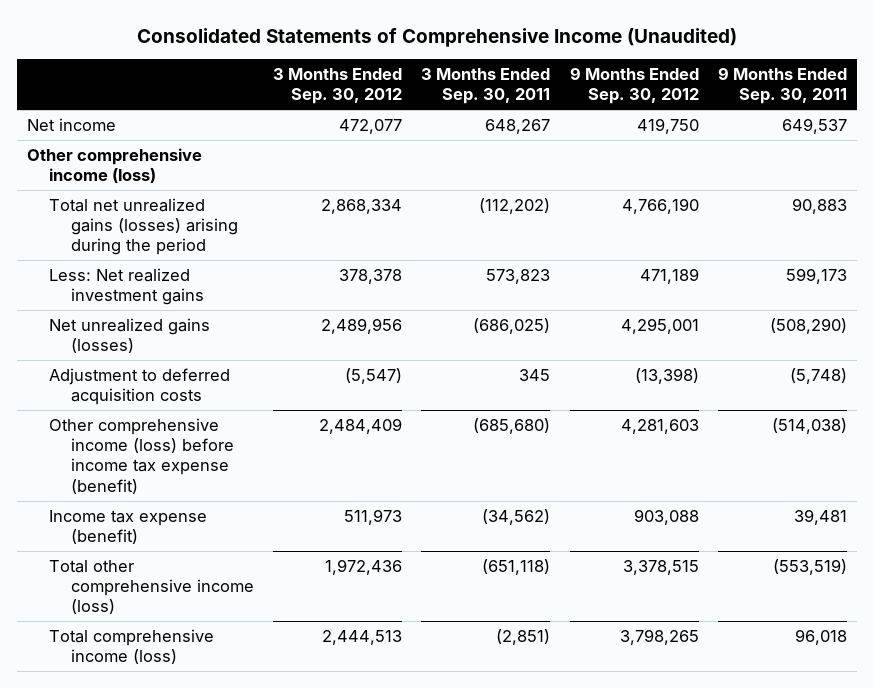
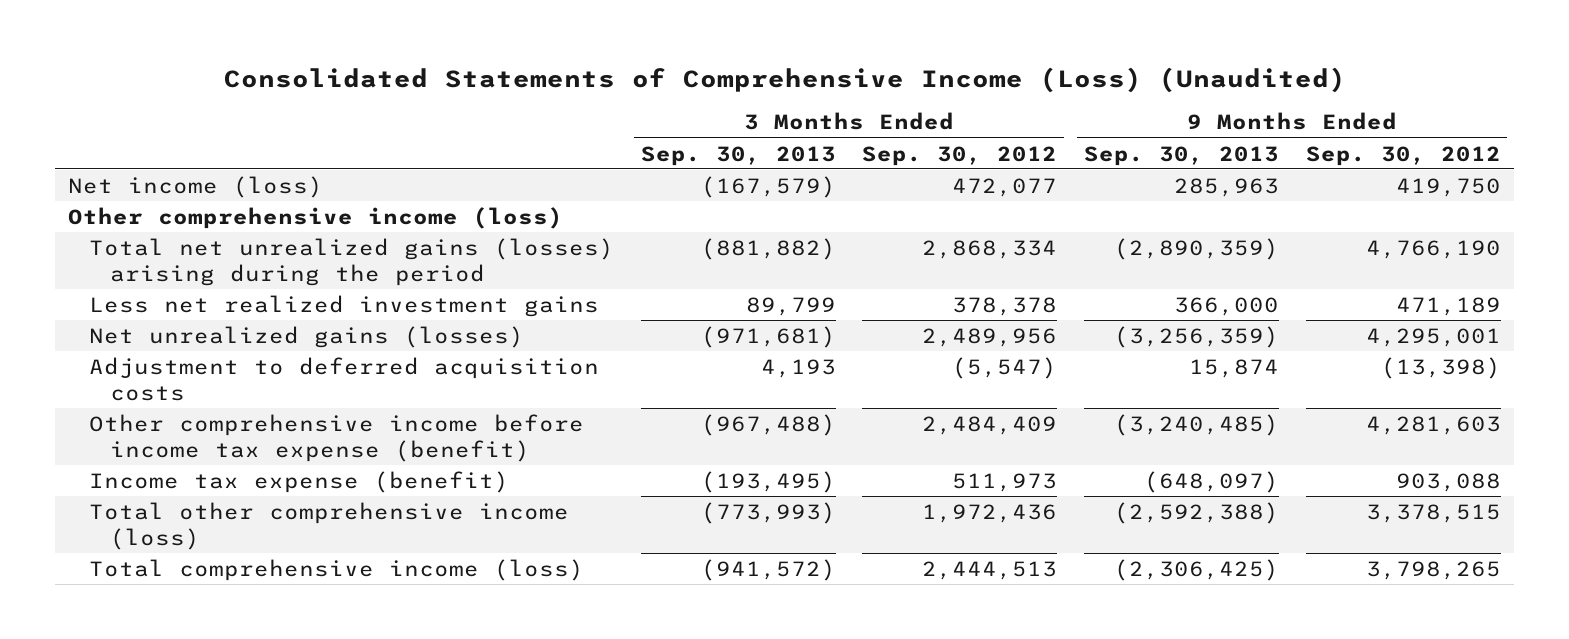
[137,27,738,47] Consolidated Statements of Comprehensive Income (Unaudited) -> [223,66,1346,93] Consolidated Statements of Comprehensive Income (Loss) (Unaudited)
[421,68,551,105] 3 Months Ended Sep. 30, 2011 -> none
[718,67,848,105] 9 Months Ended Sep. 30, 2011 -> none
none -> [640,145,836,166] Sep. 30, 2013
none -> [1084,145,1280,166] Sep. 30, 2013
[26,117,116,131] Net income -> [68,175,324,198] Net income (loss)
[48,267,204,306] Less: Net realized investment gains -> [89,294,600,317] Less net realized investment gains
[48,417,234,494] Other comprehensive income (loss) before income tax expense (benefit) -> [89,413,585,462] Other comprehensive income before income tax expense (benefit)

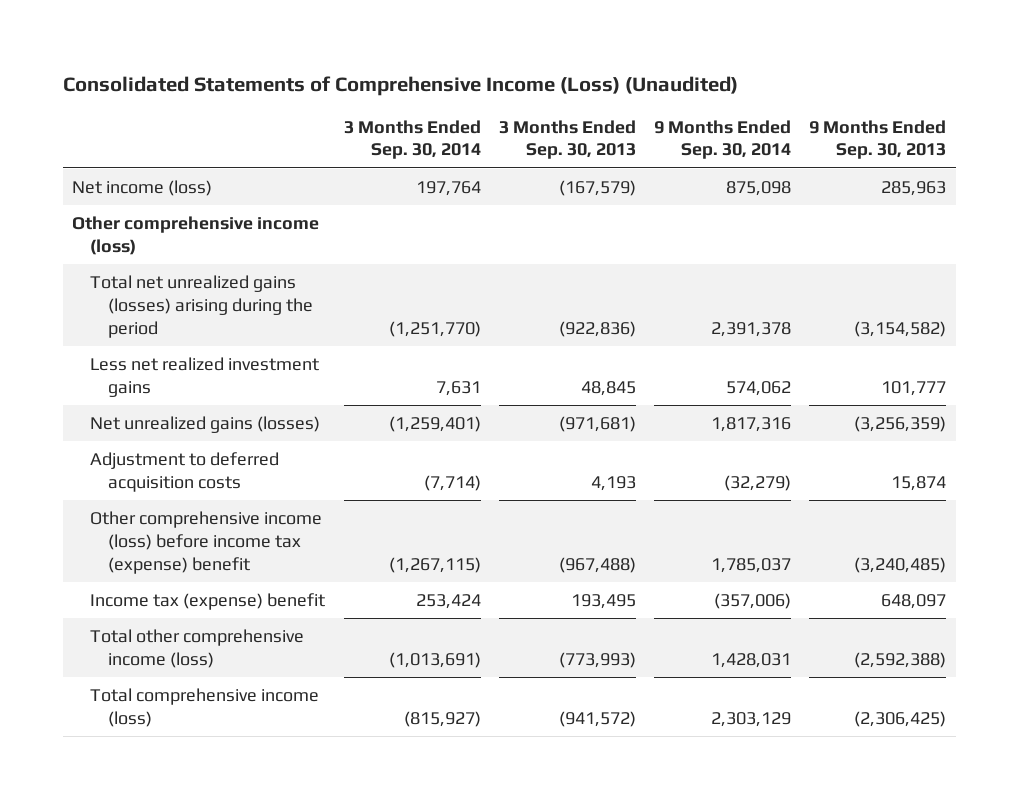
[862,145,1058,166] Sep. 30, 2012 -> none
[1305,145,1501,166] Sep. 30, 2012 -> none
none -> [343,119,481,160] 3 Months Ended Sep. 30, 2014
none -> [654,119,792,160] 9 Months Ended Sep. 30, 2014
[700,237,836,260] (881,882) -> [558,320,636,337] (922,836)
[1114,237,1280,260] (2,890,359) -> [854,320,947,337] (3,154,582)
[745,296,836,316] 89,799 -> [580,380,636,396] 48,845
[1174,296,1280,316] 366,000 -> [881,380,947,396] 101,777
[89,413,585,462] Other comprehensive income before income tax expense (benefit) -> [90,511,323,574] Other comprehensive income (loss) before income tax (expense) benefit
[89,470,510,493] Income tax expense (benefit) -> [90,593,326,611] Income tax (expense) benefit
[700,470,836,493] (193,495) -> [570,594,636,610] 193,495
[1144,470,1280,493] (648,097) -> [881,594,947,610] 648,097

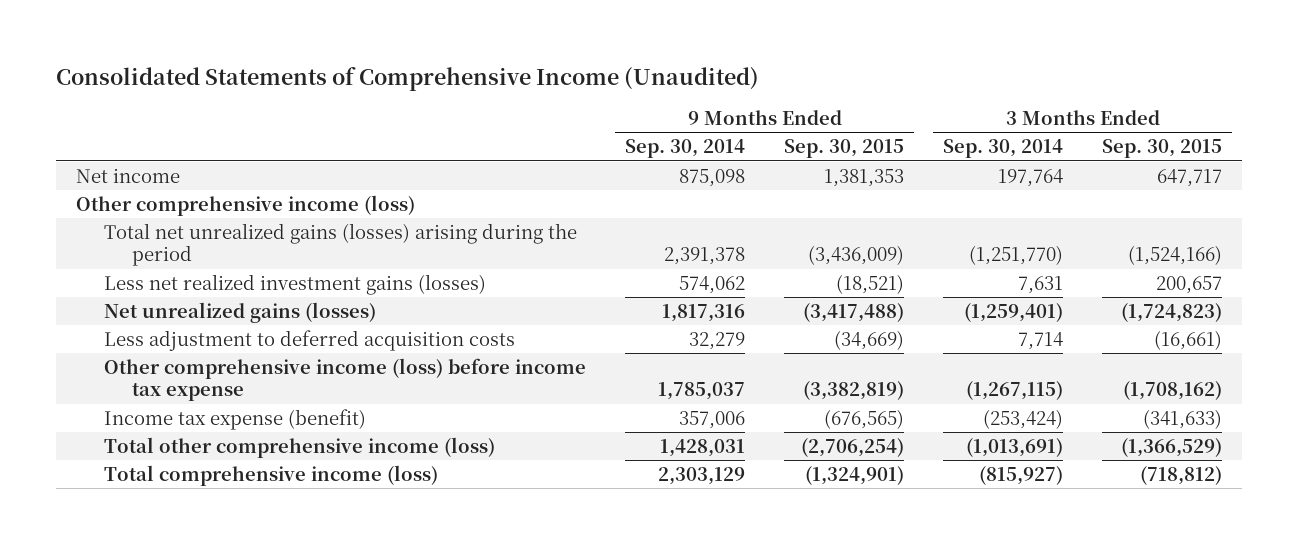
[62,75,738,96] Consolidated Statements of Comprehensive Income (Loss) (Unaudited) -> [56,67,760,92] Consolidated Statements of Comprehensive Income (Unaudited)
[498,119,636,160] 3 Months Ended Sep. 30, 2013 -> none
[809,119,947,160] 9 Months Ended Sep. 30, 2013 -> none
none -> [784,139,905,159] Sep. 30, 2015
none -> [1102,139,1223,159] Sep. 30, 2015
[71,180,212,197] Net income (loss) -> [75,168,180,184] Net income
[90,357,320,397] Less net realized investment gains -> [103,274,486,296] Less net realized investment gains (losses)
[90,452,280,492] Adjustment to deferred acquisition costs -> [103,330,515,352] Less adjustment to deferred acquisition costs
[423,474,481,491] (7,714) -> [1018,332,1064,351] 7,714
[724,474,792,491] (32,279) -> [688,332,745,351] 32,279
[90,511,323,574] Other comprehensive income (loss) before income tax (expense) benefit -> [103,358,586,402] Other comprehensive income (loss) before income tax expense
[90,593,326,611] Income tax (expense) benefit -> [103,409,366,431] Income tax expense (benefit)
[415,594,481,610] 253,424 -> [983,409,1064,430] (253,424)
[714,593,792,610] (357,006) -> [678,411,745,430] 357,006

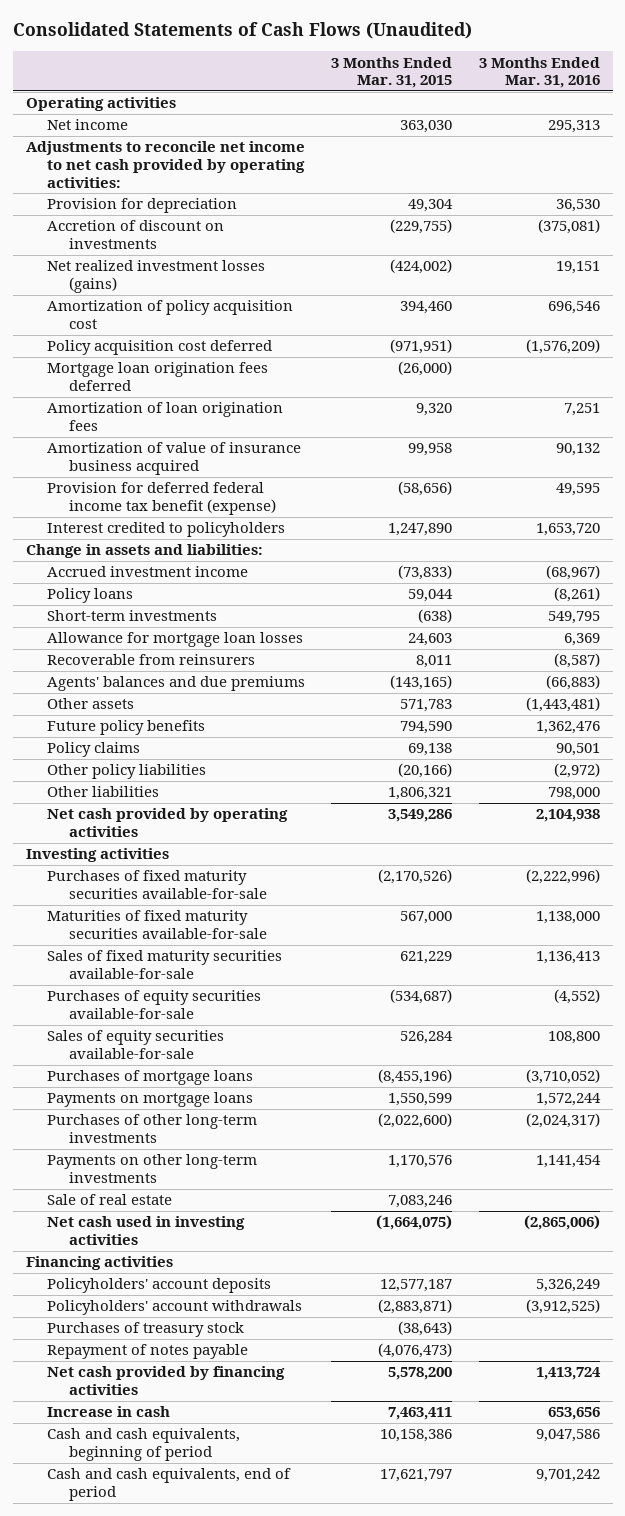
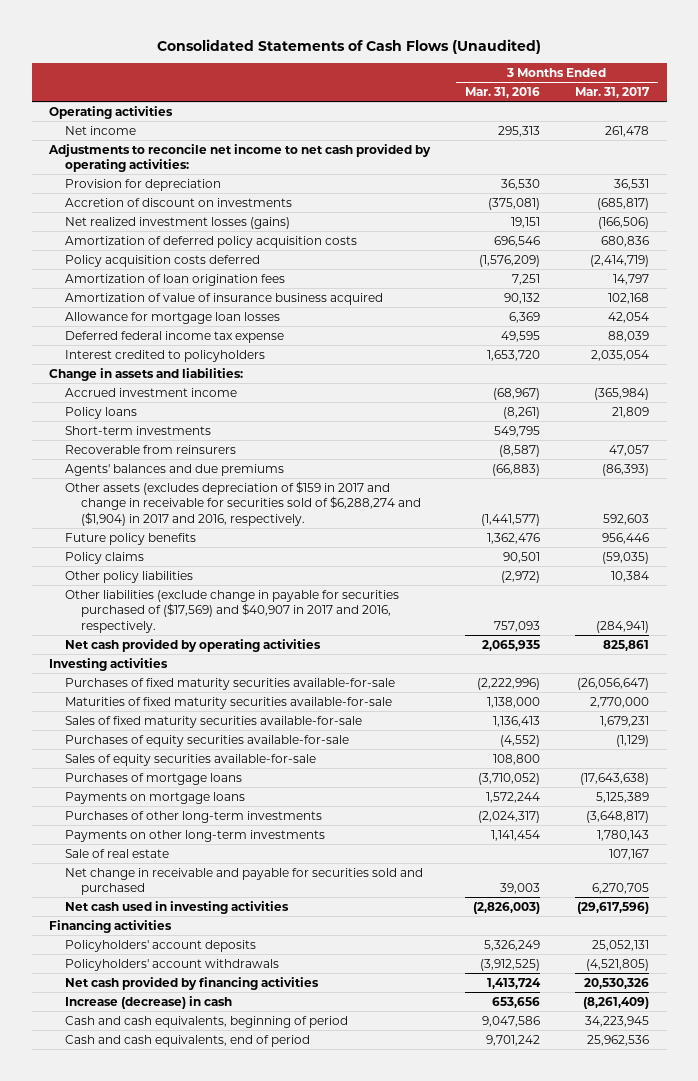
[331,56,453,89] 3 Months Ended Mar. 31, 2015 -> none
none -> [575,87,651,99] Mar. 31, 2017
[47,362,269,392] Mortgage loan origination fees deferred -> none
[47,300,294,330] Amortization of policy acquisition cost -> [65,235,358,248] Amortization of deferred policy acquisition costs
[47,340,273,356] Policy acquisition cost deferred -> [65,254,261,267] Policy acquisition costs deferred
[47,632,304,648] Allowance for mortgage loan losses -> [65,311,281,324] Allowance for mortgage loan losses
[47,482,276,516] Provision for deferred federal income tax benefit (expense) -> [65,330,285,343] Deferred federal income tax expense
[47,698,135,710] Other assets -> none
none -> [65,480,422,526] Other assets (excludes depreciation of $159 in 2017 and change in receivable for securities sold of $6,288,274 and ($1,904) in 2017 and 2016, respectively.
[47,786,160,798] Other liabilities -> none
none -> [65,589,400,633] Other liabilities (exclude change in payable for securities purchased of ($17,569) and $40,907 in 2017 and 2016, respectively.
[535,809,600,823] 2,104,938 -> [482,639,541,651] 2,065,935
none -> [65,867,424,896] Net change in receivable and payable for securities sold and purchased
[523,1215,600,1231] (2,865,006) -> [473,901,541,914] (2,826,003)
[47,1322,245,1338] Purchases of treasury stock -> none
[47,1344,249,1360] Repayment of notes payable -> none
[47,1406,171,1418] Increase in cash -> [65,995,233,1009] Increase (decrease) in cash

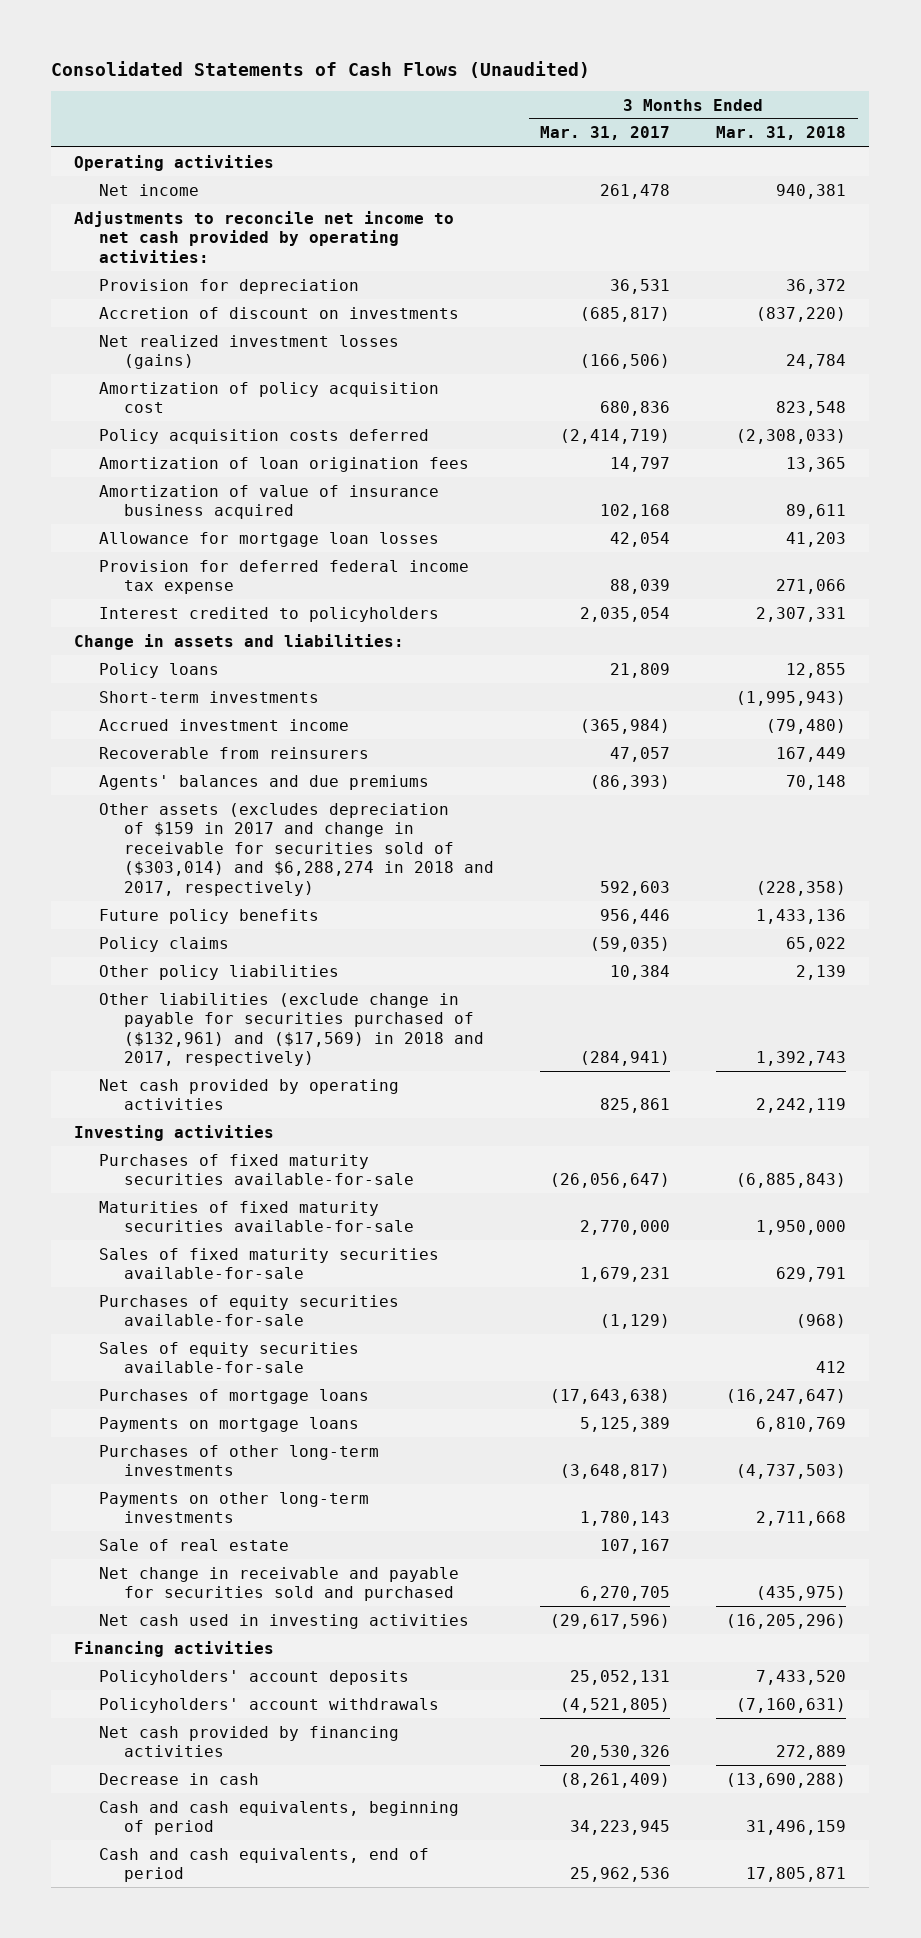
[465,87,541,99] Mar. 31, 2016 -> none
none -> [716,126,847,141] Mar. 31, 2018
[65,235,358,248] Amortization of deferred policy acquisition costs -> [99,381,440,414] Amortization of policy acquisition cost
[65,330,285,343] Deferred federal income tax expense -> [99,559,470,595] Provision for deferred federal income tax expense
[65,387,238,397] Accrued investment income -> [99,718,350,731] Accrued investment income
[65,480,422,526] Other assets (excludes depreciation of $159 in 2017 and change in receivable for securities sold of $6,288,274 and ($1,904) in 2017 and 2016, respectively. -> [99,802,494,897] Other assets (excludes depreciation of $159 in 2017 and change in receivable for securities sold of ($303,014) and $6,288,274 in 2018 and 2017, respectively)
[65,589,400,633] Other liabilities (exclude change in payable for securities purchased of ($17,569) and $40,907 in 2017 and 2016, respectively. -> [99,992,484,1067] Other liabilities (exclude change in payable for securities purchased of ($132,961) and ($17,569) in 2018 and 2017, respectively)
[65,995,233,1009] Increase (decrease) in cash -> [99,1772,260,1785] Decrease in cash

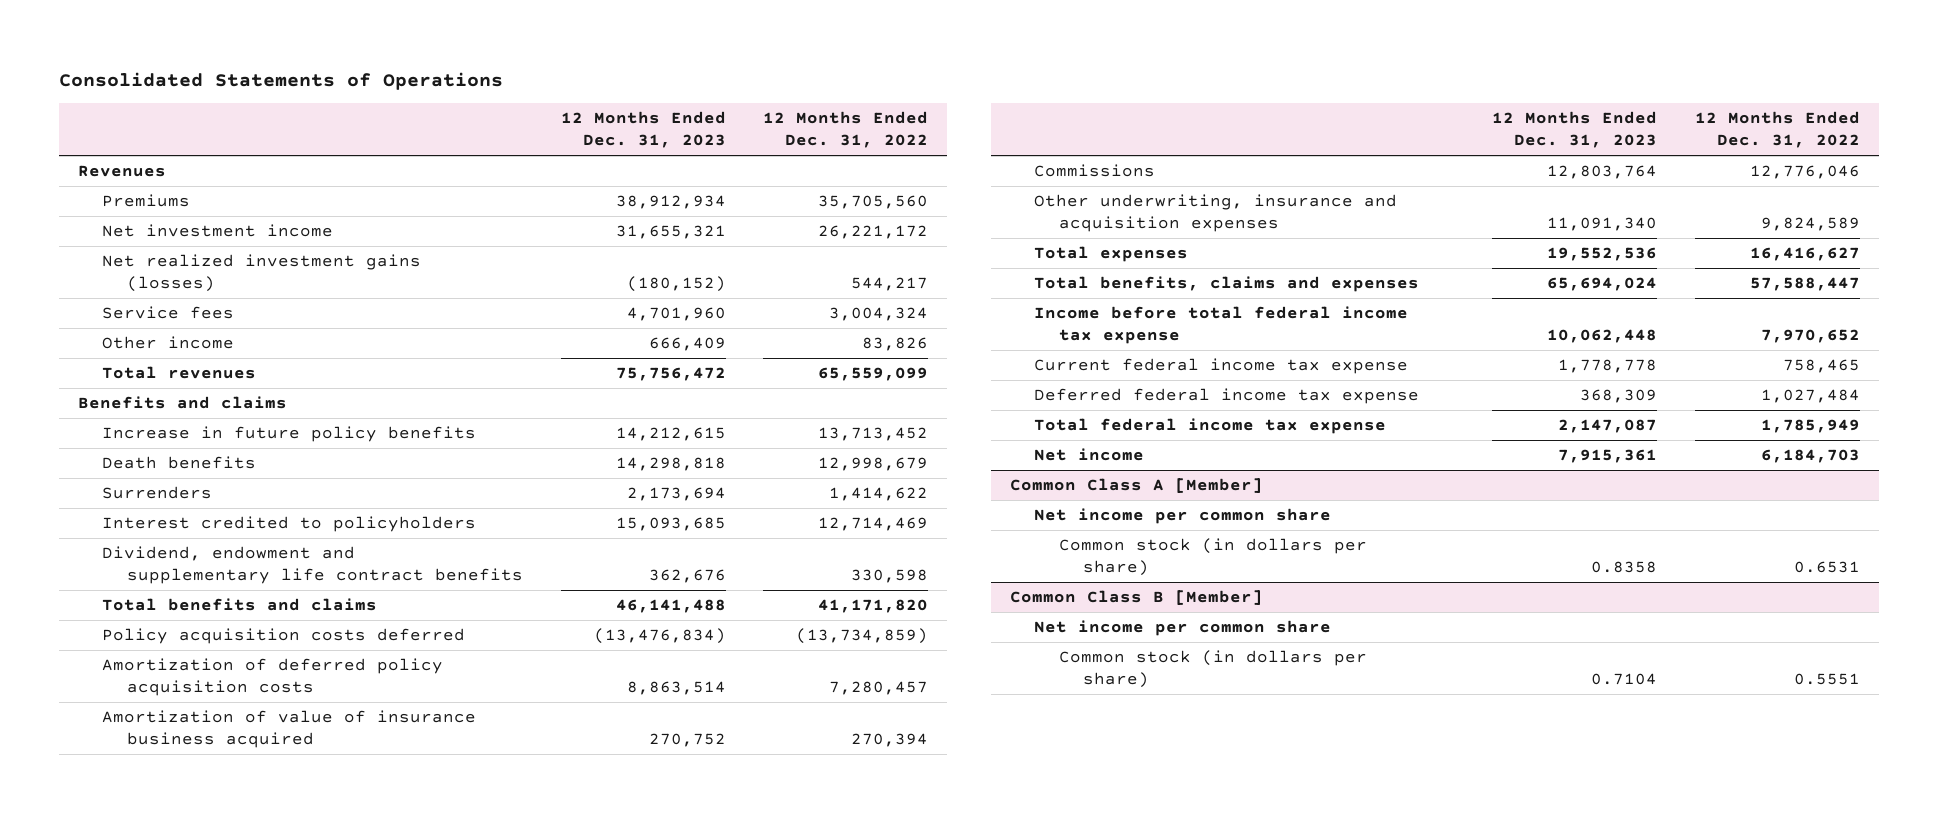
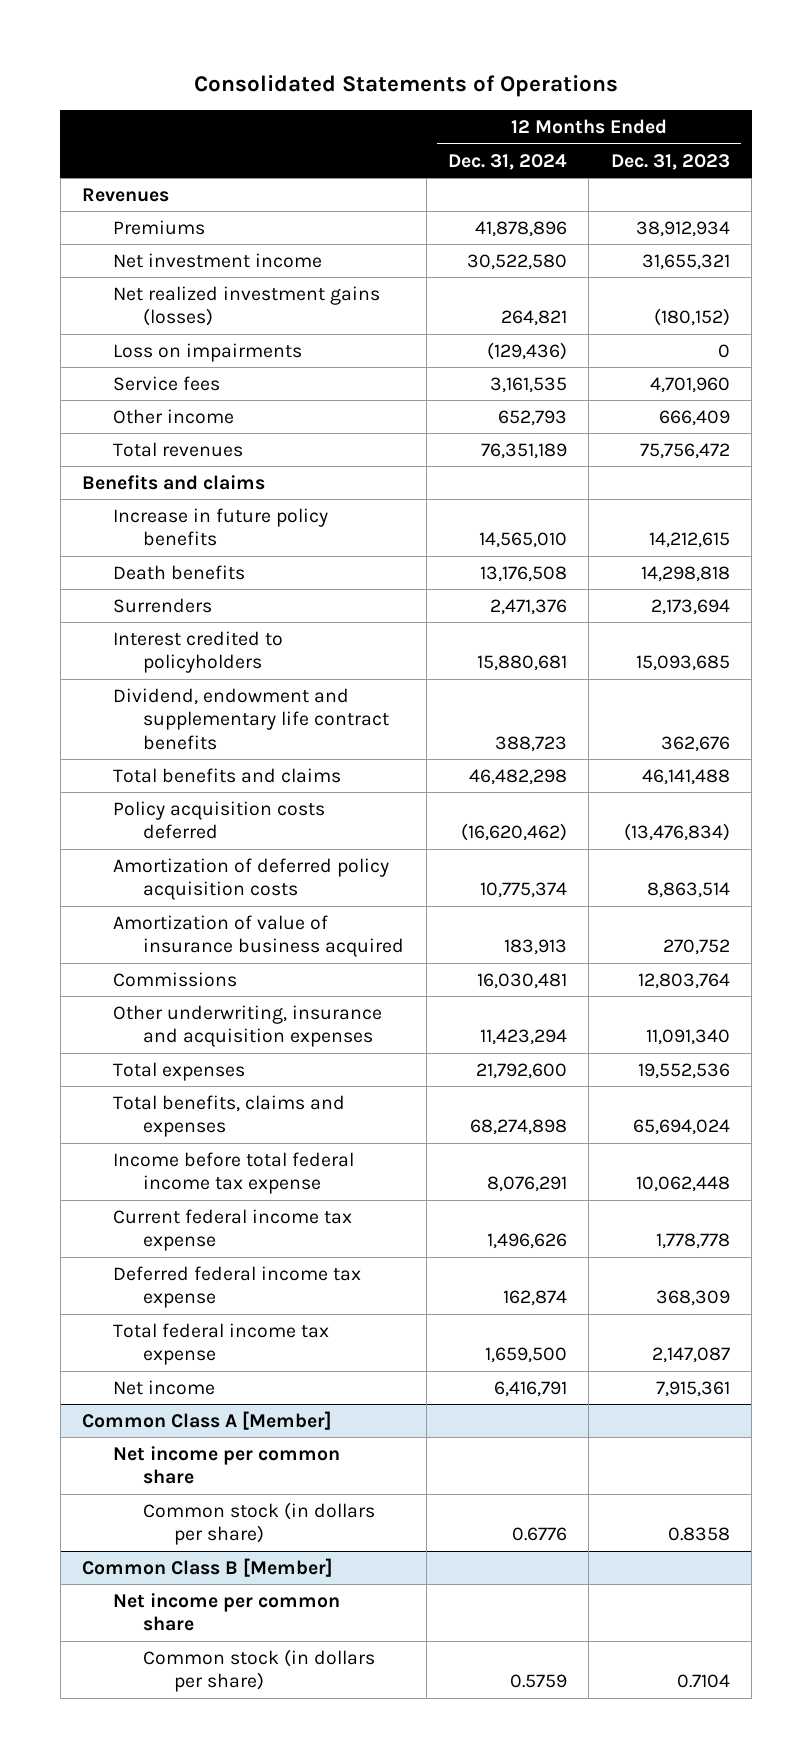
[763,111,929,149] 12 Months Ended Dec. 31, 2022 -> none
none -> [448,153,568,170] Dec. 31, 2024
none -> [112,342,302,362] Loss on impairments

